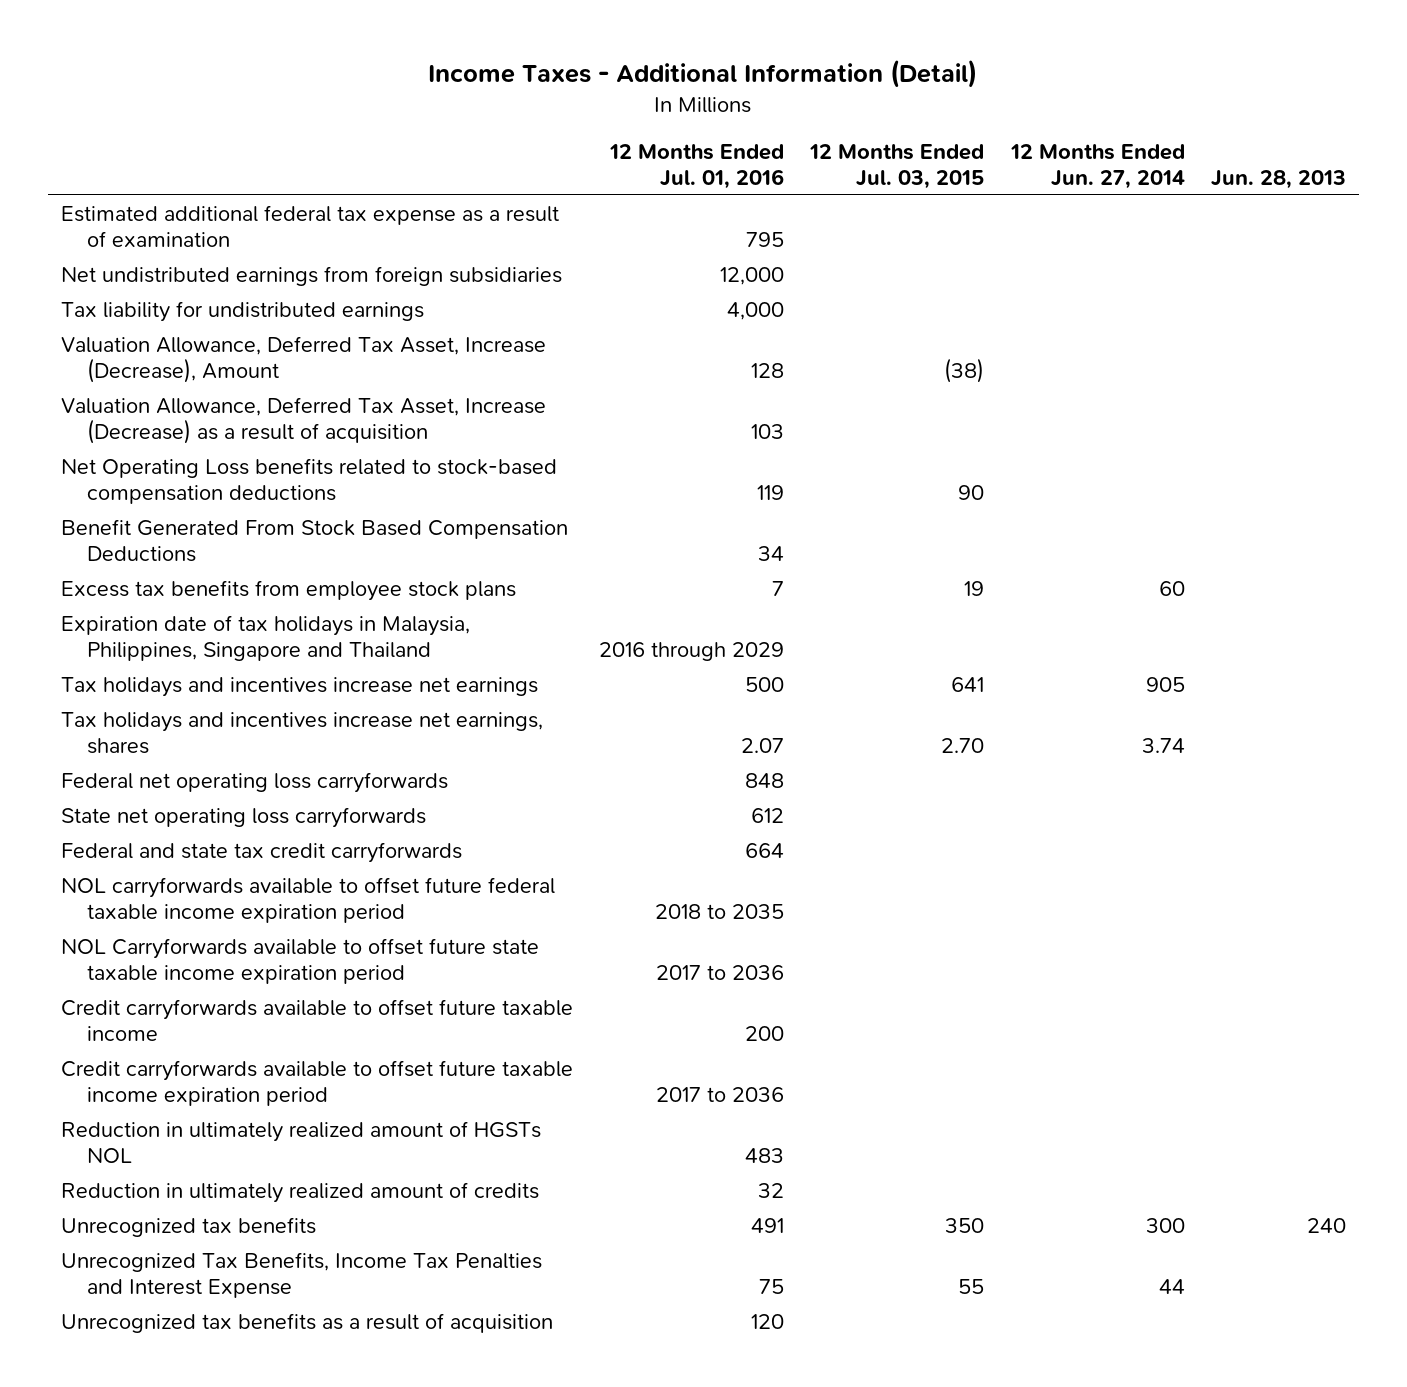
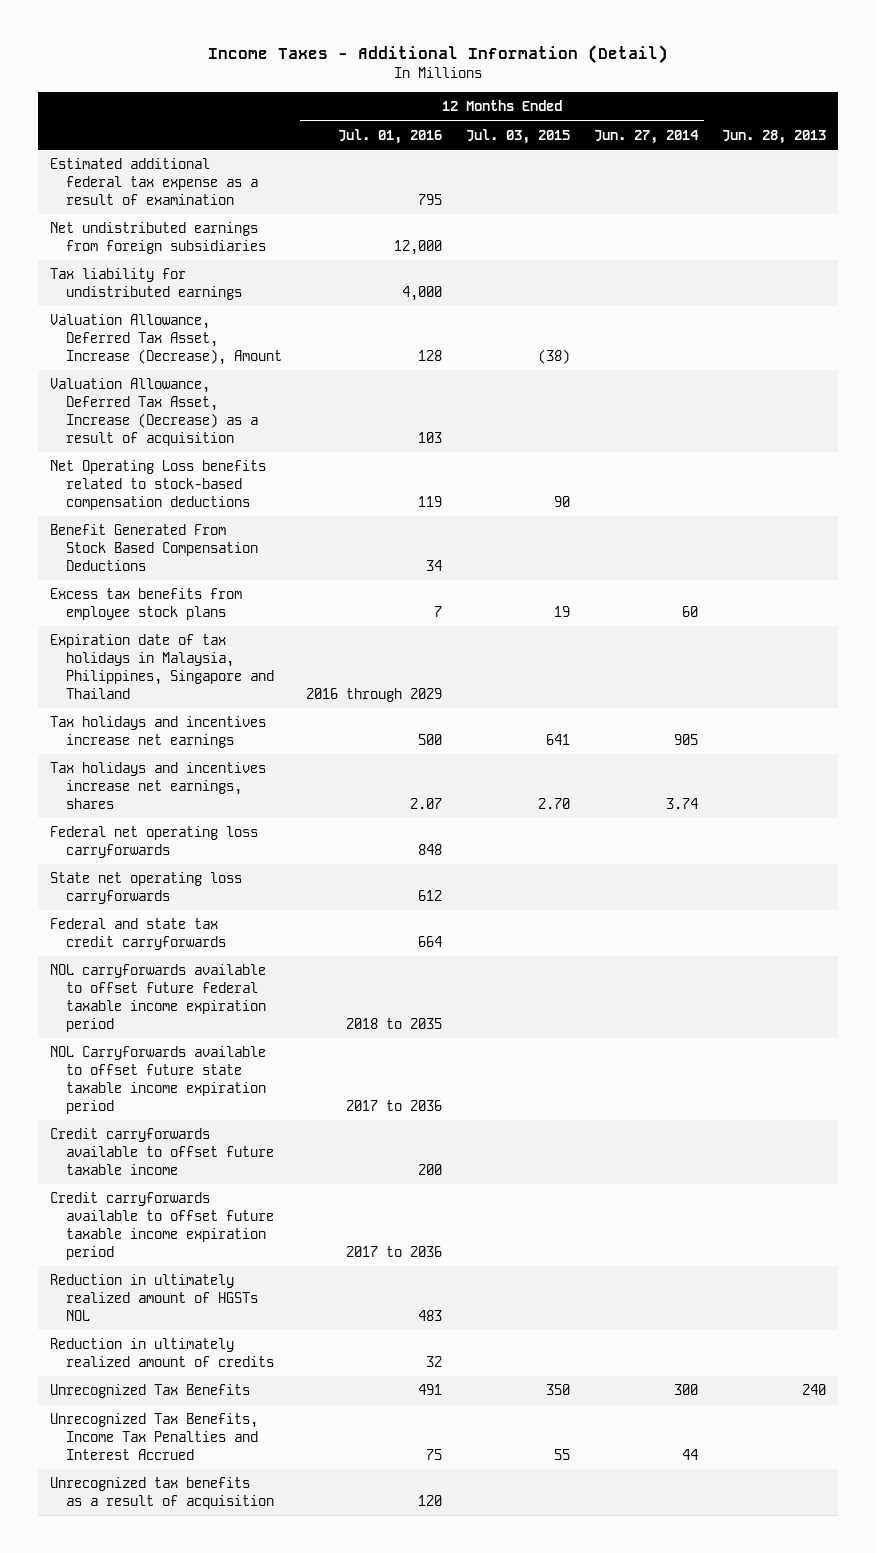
[60,1217,316,1238] Unrecognized tax benefits -> [49,1384,250,1399] Unrecognized Tax Benefits
[60,1252,542,1298] Unrecognized Tax Benefits, Income Tax Penalties and Interest Expense -> [49,1413,258,1460] Unrecognized Tax Benefits, Income Tax Penalties and Interest Accrued

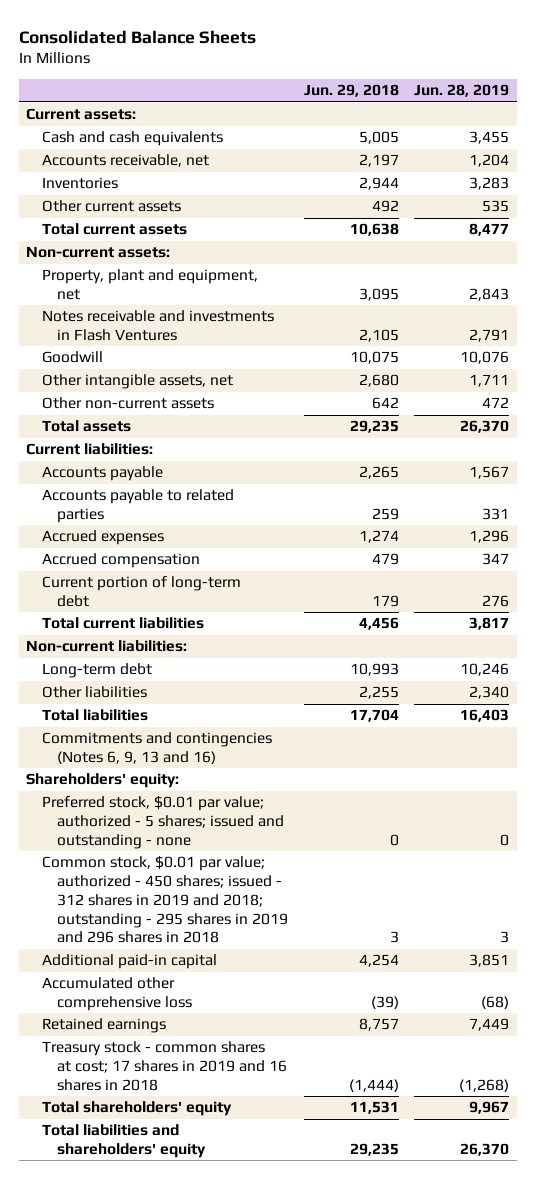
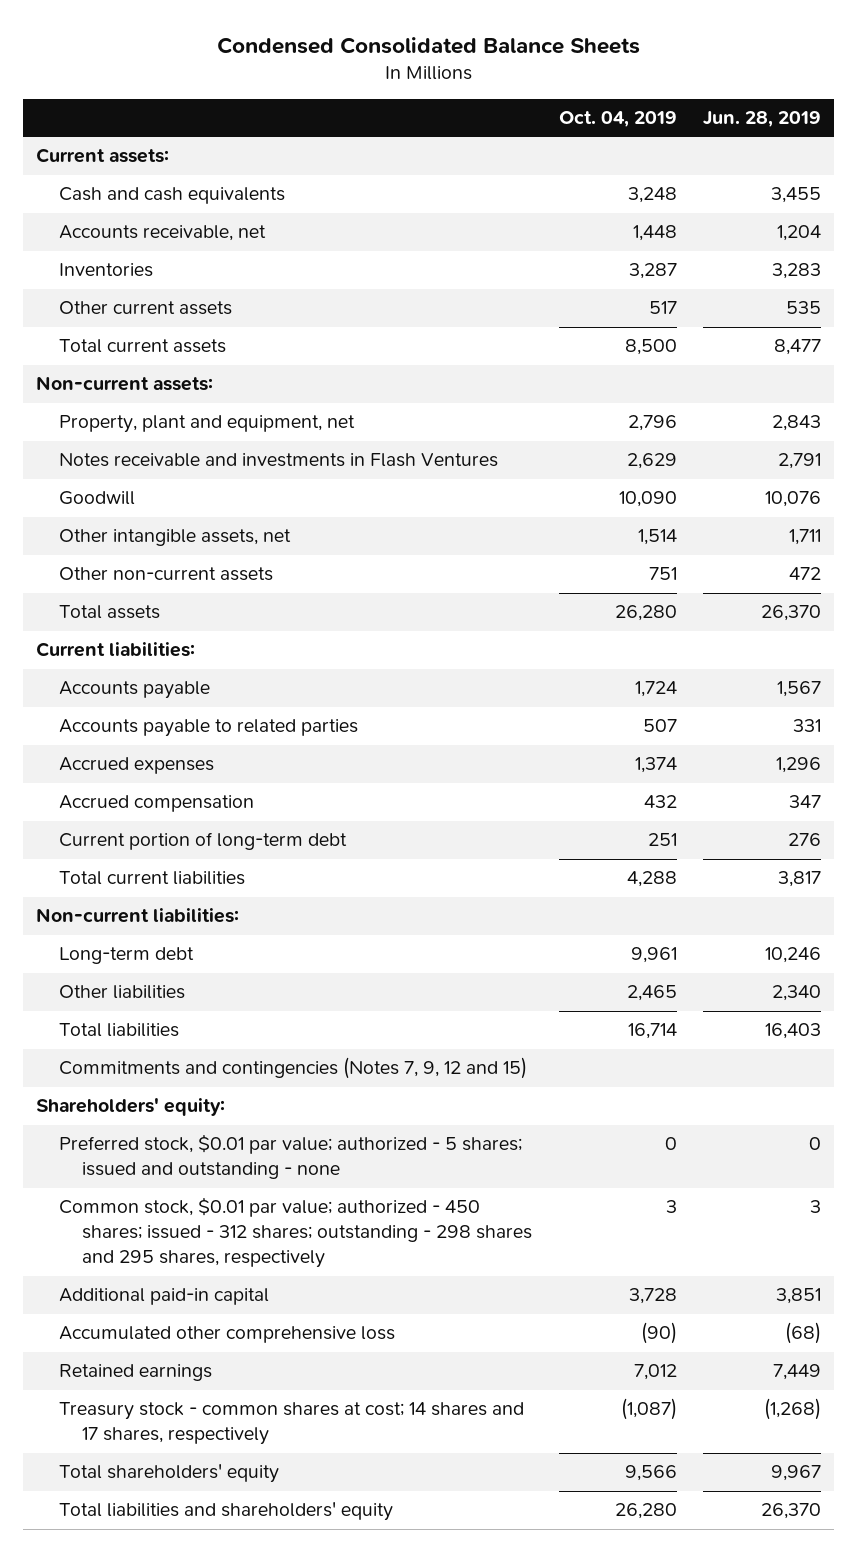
[18,29,256,44] Consolidated Balance Sheets -> [216,37,640,55] Condensed Consolidated Balance Sheets
[303,84,399,98] Jun. 29, 2018 -> none
none -> [558,111,677,128] Oct. 04, 2019
[41,732,272,765] Commitments and contingencies (Notes 6, 9, 13 and 16) -> [59,1057,528,1080] Commitments and contingencies (Notes 7, 9, 12 and 15)
[41,856,289,944] Common stock, $0.01 par value; authorized - 450 shares; issued - 312 shares in 2019 and 2018; outstanding - 295 shares in 2019 and 296 shares in 2018 -> [59,1197,533,1269] Common stock, $0.01 par value; authorized - 450 shares; issued - 312 shares; outstanding - 298 shares and 295 shares, respectively
[41,1041,288,1091] Treasury stock - common shares at cost; 17 shares in 2019 and 16 shares in 2018 -> [59,1402,525,1446] Treasury stock - common shares at cost; 14 shares and 17 shares, respectively

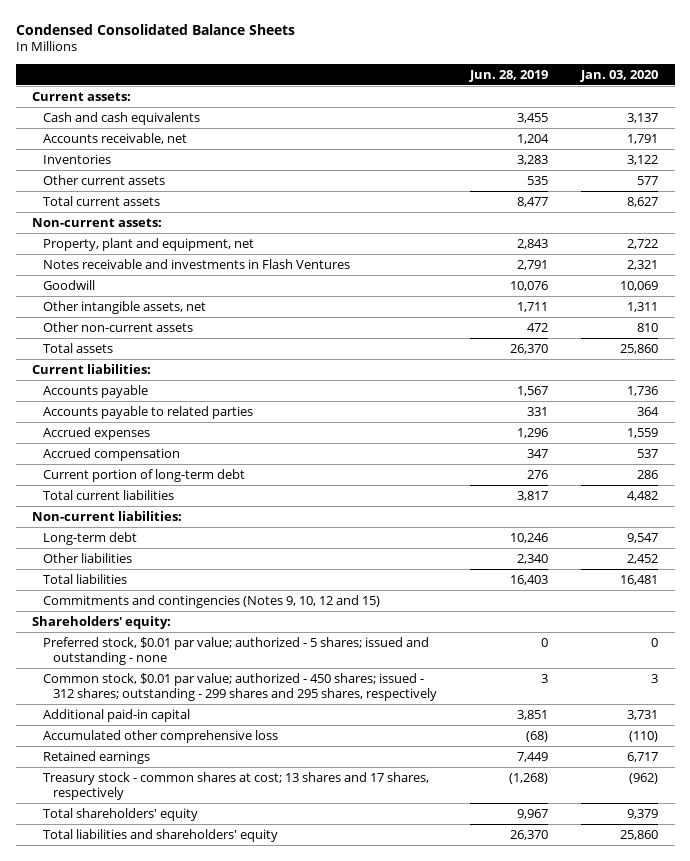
[558,111,677,128] Oct. 04, 2019 -> none
none -> [580,69,659,82] Jan. 03, 2020
[59,1057,528,1080] Commitments and contingencies (Notes 7, 9, 12 and 15) -> [42,594,380,608] Commitments and contingencies (Notes 9, 10, 12 and 15)
[59,1197,533,1269] Common stock, $0.01 par value; authorized - 450 shares; issued - 312 shares; outstanding - 298 shares and 295 shares, respectively -> [42,672,438,701] Common stock, $0.01 par value; authorized - 450 shares; issued - 312 shares; outstanding - 299 shares and 295 shares, respectively
[59,1402,525,1446] Treasury stock - common shares at cost; 14 shares and 17 shares, respectively -> [42,771,429,800] Treasury stock - common shares at cost; 13 shares and 17 shares, respectively

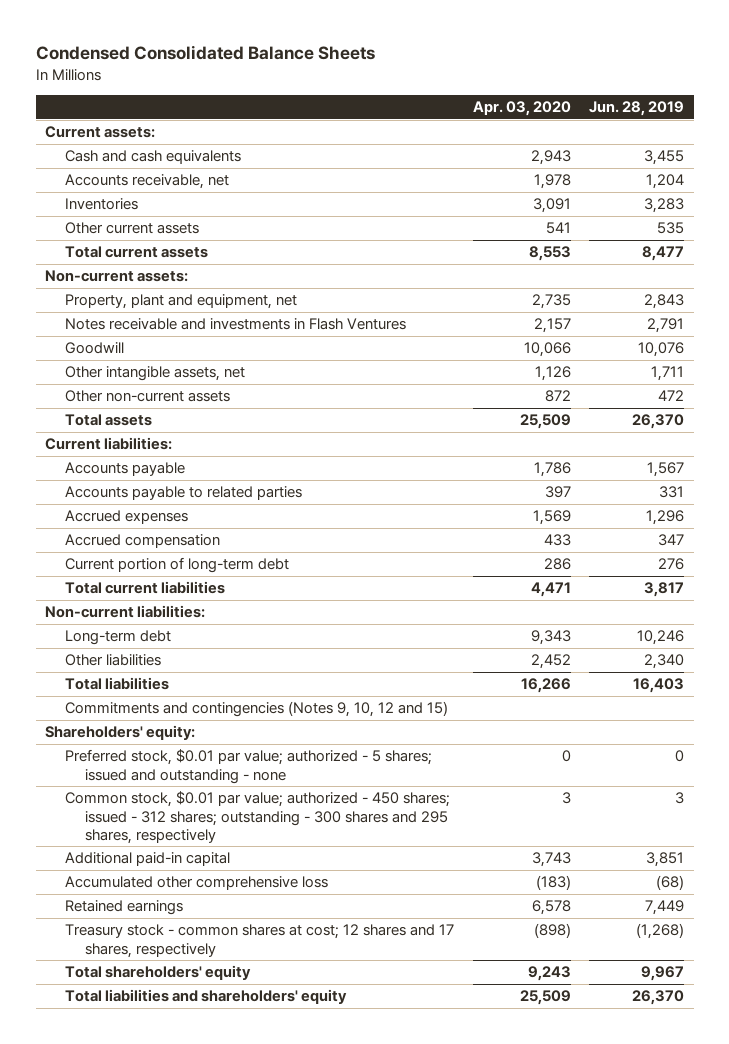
[580,69,659,82] Jan. 03, 2020 -> none
none -> [472,101,571,117] Apr. 03, 2020
[42,672,438,701] Common stock, $0.01 par value; authorized - 450 shares; issued - 312 shares; outstanding - 299 shares and 295 shares, respectively -> [65,791,451,844] Common stock, $0.01 par value; authorized - 450 shares; issued - 312 shares; outstanding - 300 shares and 295 shares, respectively
[42,771,429,800] Treasury stock - common shares at cost; 13 shares and 17 shares, respectively -> [65,924,455,958] Treasury stock - common shares at cost; 12 shares and 17 shares, respectively

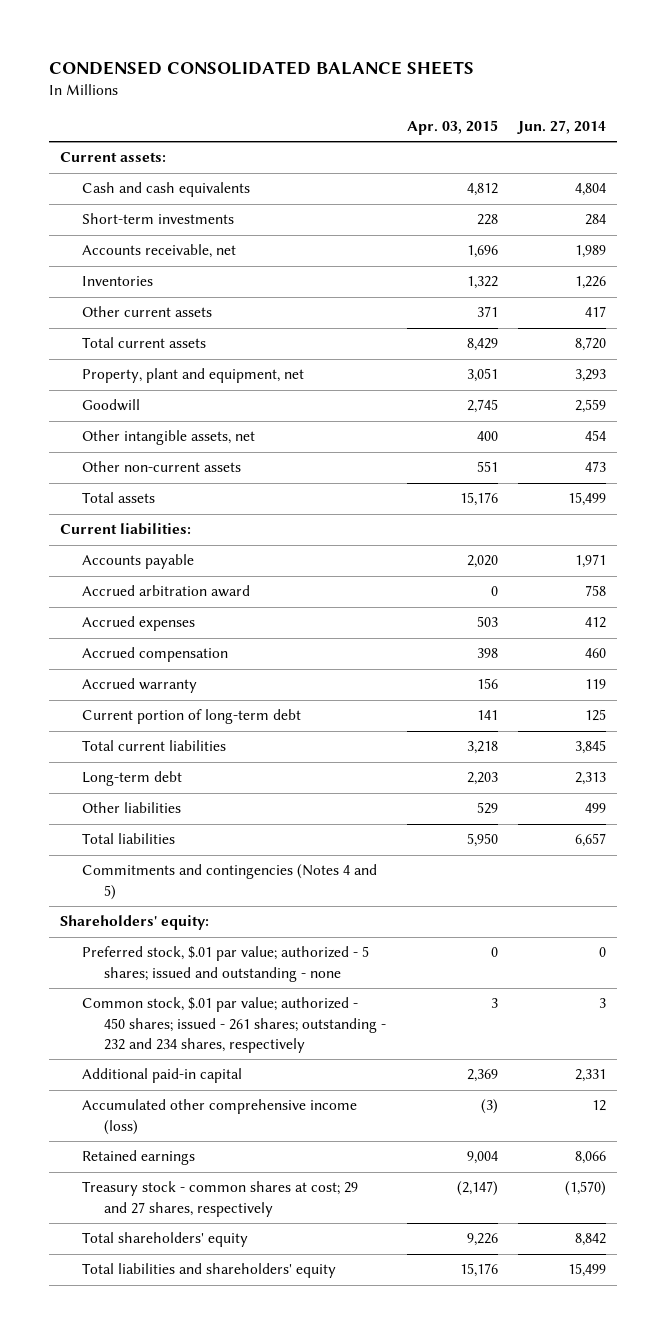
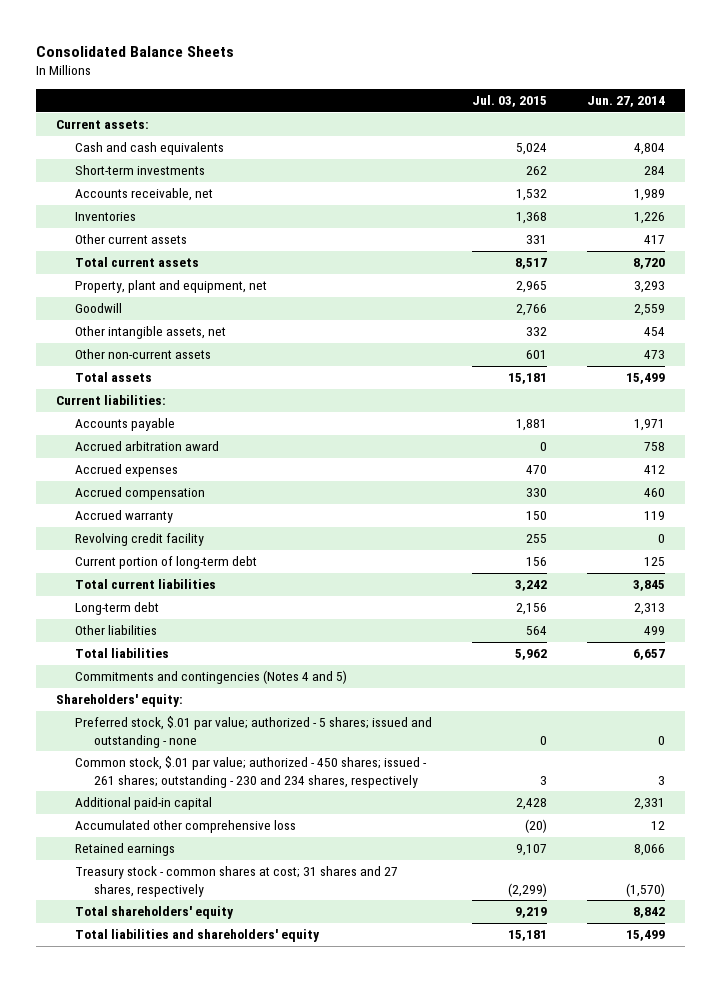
[49,60,475,75] CONDENSED CONSOLIDATED BALANCE SHEETS -> [36,46,235,58] Consolidated Balance Sheets
[406,119,498,135] Apr. 03, 2015 -> none
none -> [471,95,547,108] Jul. 03, 2015
none -> [75,533,205,547] Revolving credit facility
[81,997,387,1053] Common stock, $.01 par value; authorized - 450 shares; issued - 261 shares; outstanding - 232 and 234 shares, respectively -> [75,756,428,788] Common stock, $.01 par value; authorized - 450 shares; issued - 261 shares; outstanding - 230 and 234 shares, respectively
[81,1099,357,1135] Accumulated other comprehensive income (loss) -> [75,820,297,834] Accumulated other comprehensive loss
[81,1181,358,1217] Treasury stock - common shares at cost; 29 and 27 shares, respectively -> [75,866,399,897] Treasury stock - common shares at cost; 31 shares and 27 shares, respectively

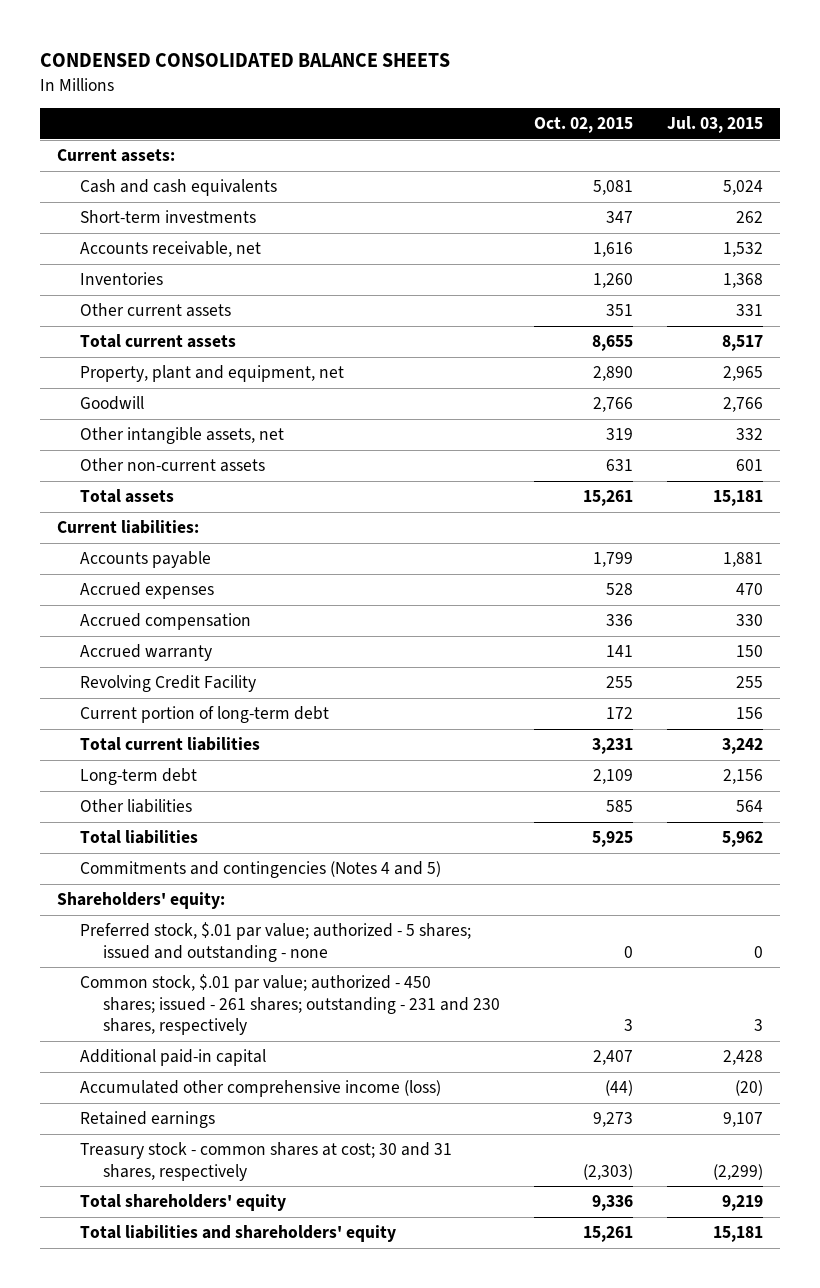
[36,46,235,58] Consolidated Balance Sheets -> [40,53,451,68] CONDENSED CONSOLIDATED BALANCE SHEETS
[586,96,665,108] Jun. 27, 2014 -> none
none -> [533,117,633,134] Oct. 02, 2015
[75,441,220,452] Accrued arbitration award -> none
[75,533,205,547] Revolving credit facility -> [80,675,257,693] Revolving Credit Facility
[75,756,428,788] Common stock, $.01 par value; authorized - 450 shares; issued - 261 shares; outstanding - 230 and 234 shares, respectively -> [80,974,500,1036] Common stock, $.01 par value; authorized - 450 shares; issued - 261 shares; outstanding - 231 and 230 shares, respectively
[75,820,297,834] Accumulated other comprehensive loss -> [80,1080,442,1098] Accumulated other comprehensive income (loss)
[75,866,399,897] Treasury stock - common shares at cost; 31 shares and 27 shares, respectively -> [80,1142,453,1181] Treasury stock - common shares at cost; 30 and 31 shares, respectively

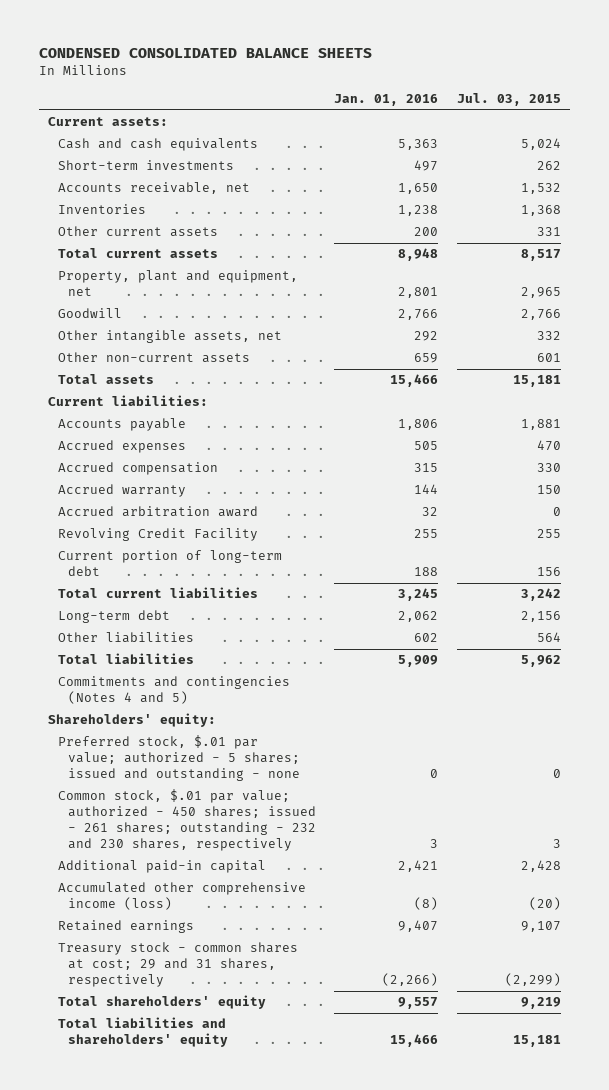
[533,117,633,134] Oct. 02, 2015 -> none
none -> [334,93,439,106] Jan. 01, 2016
none -> [58,506,259,518] Accrued arbitration award
[80,974,500,1036] Common stock, $.01 par value; authorized - 450 shares; issued - 261 shares; outstanding - 231 and 230 shares, respectively -> [58,789,317,851] Common stock, $.01 par value; authorized - 450 shares; issued - 261 shares; outstanding - 232 and 230 shares, respectively
[80,1142,453,1181] Treasury stock - common shares at cost; 30 and 31 shares, respectively -> [58,942,299,988] Treasury stock - common shares at cost; 29 and 31 shares, respectively

